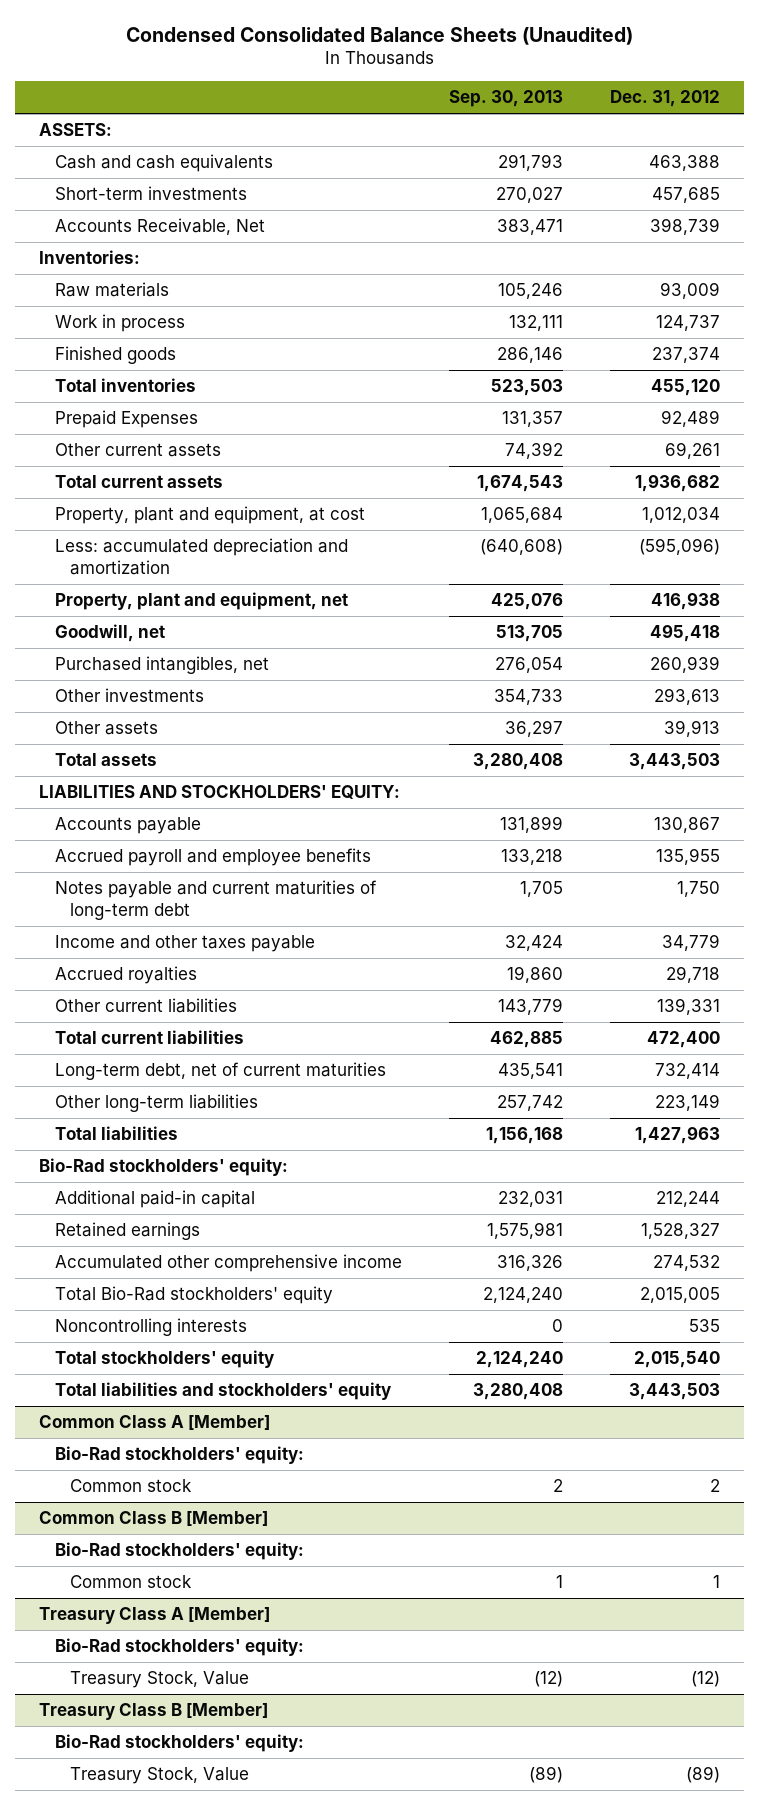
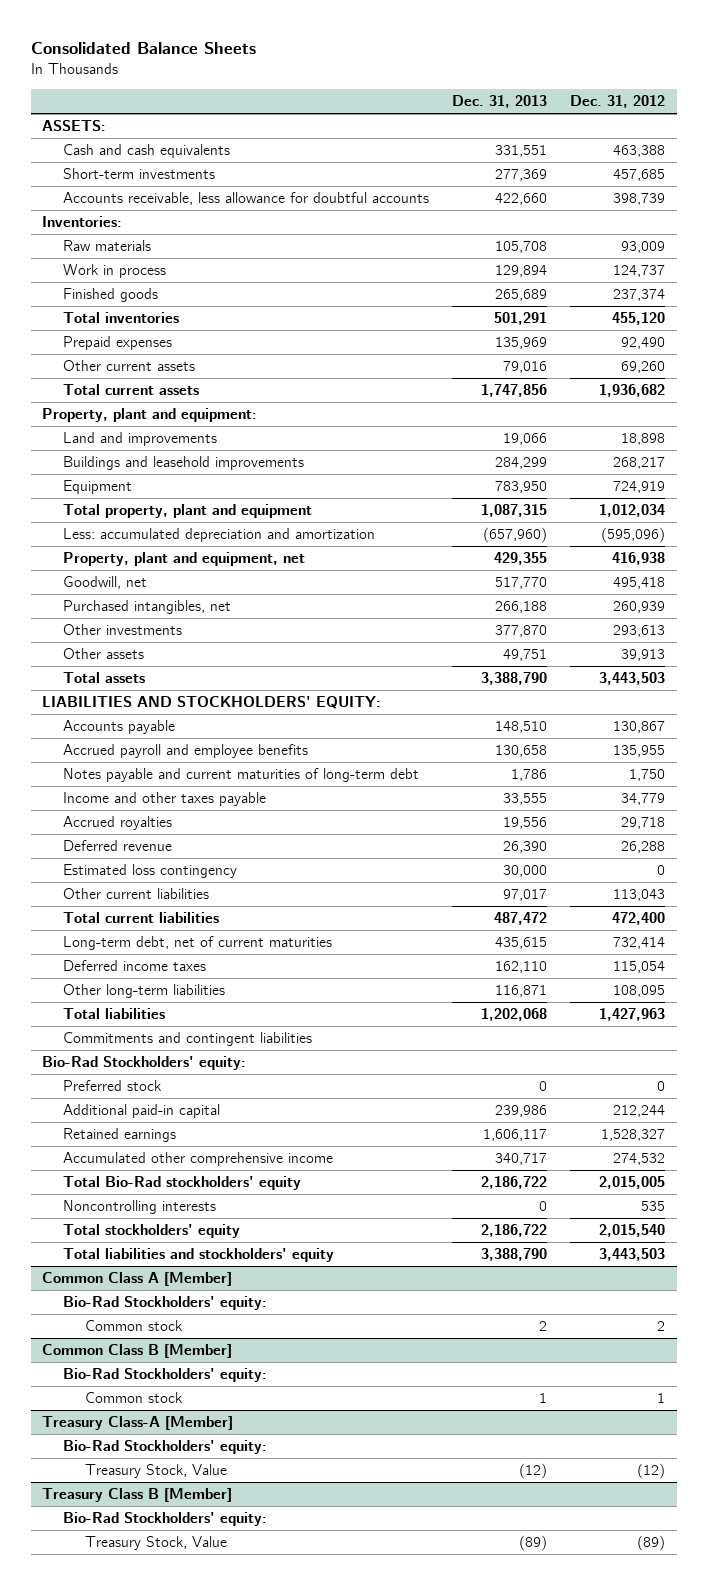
[125,26,633,45] Condensed Consolidated Balance Sheets (Unaudited) -> [30,41,256,54] Consolidated Balance Sheets
[449,90,564,108] Sep. 30, 2013 -> none
none -> [452,95,548,109] Dec. 31, 2013
[54,218,265,236] Accounts Receivable, Net -> [63,192,430,206] Accounts receivable, less allowance for doubtful accounts
[54,410,198,429] Prepaid Expenses -> [63,336,173,351] Prepaid expenses
[661,410,721,428] 92,489 -> [621,337,666,350] 92,490
[665,442,721,460] 69,261 -> [621,361,666,374] 69,260
none -> [42,408,258,423] Property, plant and equipment:
none -> [63,432,218,447] Land and improvements
none -> [63,456,305,471] Buildings and leasehold improvements
none -> [63,480,133,495] Equipment
[54,506,365,525] Property, plant and equipment, at cost -> [63,504,313,519] Total property, plant and equipment
none -> [63,840,173,852] Deferred revenue
none -> [63,864,238,879] Estimated loss contingency
[657,998,721,1016] 139,331 -> [613,889,666,902] 113,043
none -> [63,960,207,972] Deferred income taxes
[655,1094,721,1112] 223,149 -> [613,985,666,998] 108,095
none -> [63,1032,313,1047] Commitments and contingent liabilities
[39,1158,289,1177] Bio-Rad stockholders' equity: -> [42,1056,247,1071] Bio-Rad Stockholders' equity:
none -> [63,1080,163,1092] Preferred stock
[54,1446,304,1465] Bio-Rad stockholders' equity: -> [63,1296,268,1311] Bio-Rad Stockholders' equity:
[54,1542,304,1561] Bio-Rad stockholders' equity: -> [63,1368,268,1383] Bio-Rad Stockholders' equity:
[39,1607,271,1625] Treasury Class A [Member] -> [42,1416,234,1431] Treasury Class-A [Member]
[54,1638,304,1657] Bio-Rad stockholders' equity: -> [63,1440,268,1455] Bio-Rad Stockholders' equity:
[54,1734,304,1753] Bio-Rad stockholders' equity: -> [63,1512,268,1527] Bio-Rad Stockholders' equity:

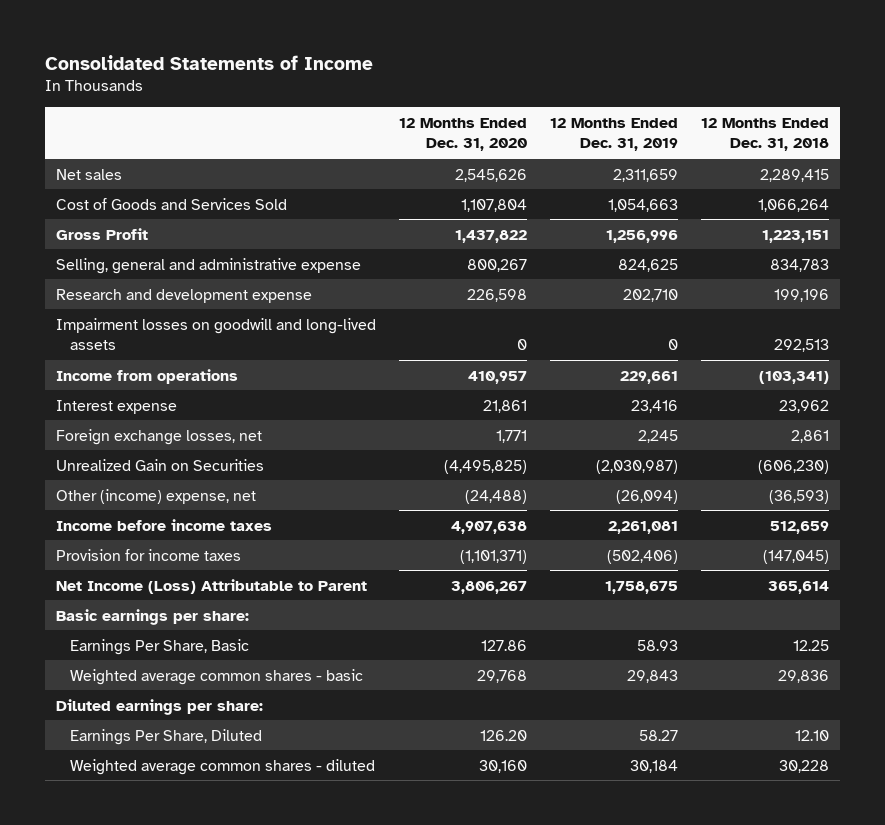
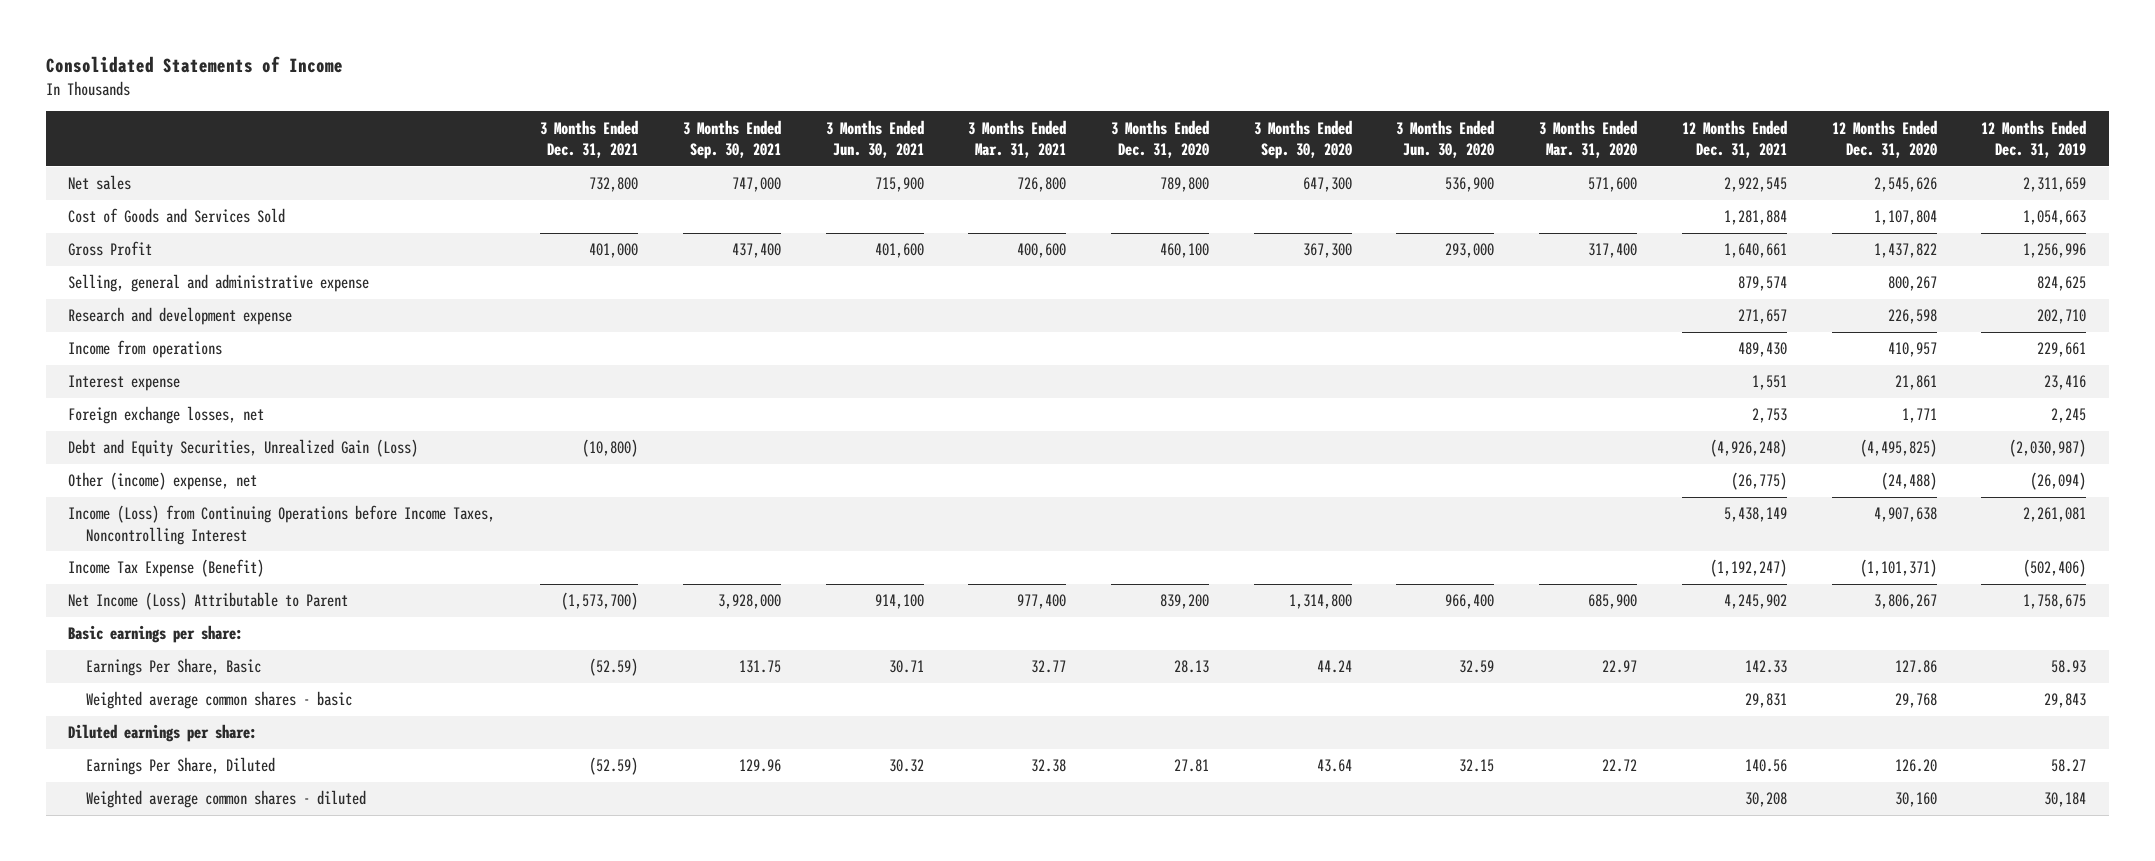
[700,118,829,152] 12 Months Ended Dec. 31, 2018 -> none
none -> [540,119,639,159] 3 Months Ended Dec. 31, 2021
none -> [682,119,781,160] 3 Months Ended Sep. 30, 2021
none -> [825,119,924,159] 3 Months Ended Jun. 30, 2021
none -> [968,119,1067,159] 3 Months Ended Mar. 31, 2021
none -> [1111,119,1210,159] 3 Months Ended Dec. 31, 2020
none -> [1253,119,1352,160] 3 Months Ended Sep. 30, 2020
none -> [1396,119,1495,159] 3 Months Ended Jun. 30, 2020
none -> [1539,119,1638,159] 3 Months Ended Mar. 31, 2020
none -> [1681,119,1787,159] 12 Months Ended Dec. 31, 2021
[56,317,377,350] Impairment losses on goodwill and long-lived assets -> none
[56,458,265,471] Unrealized Gain on Securities -> [68,439,419,458] Debt and Equity Securities, Unrealized Gain (Loss)
[56,518,273,531] Income before income taxes -> [68,505,496,545] Income (Loss) from Continuing Operations before Income Taxes, Noncontrolling Interest
[56,548,242,561] Provision for income taxes -> [68,559,265,578] Income Tax Expense (Benefit)

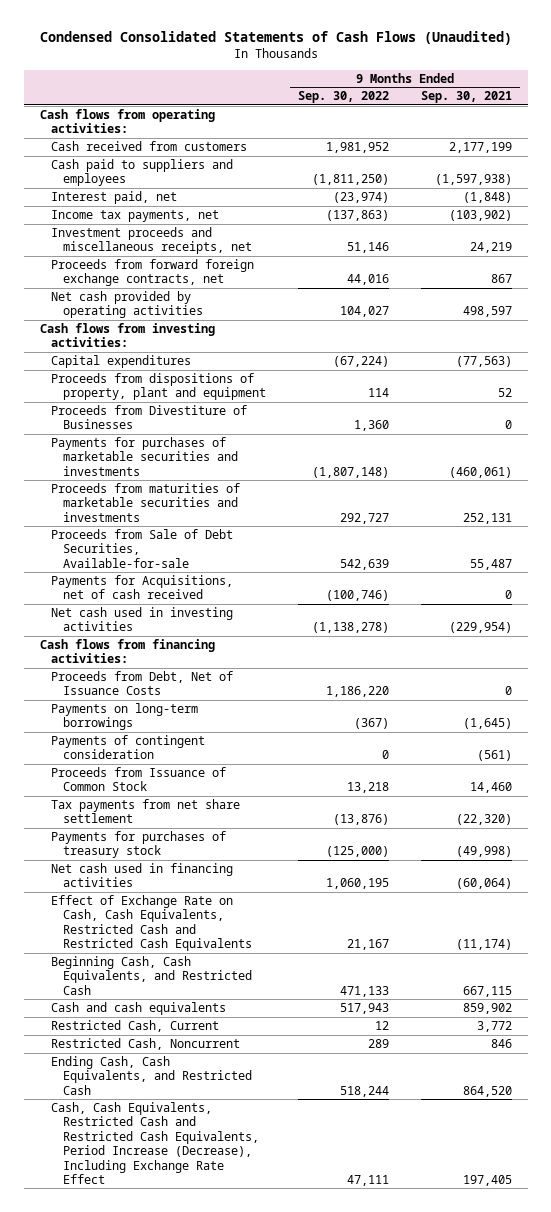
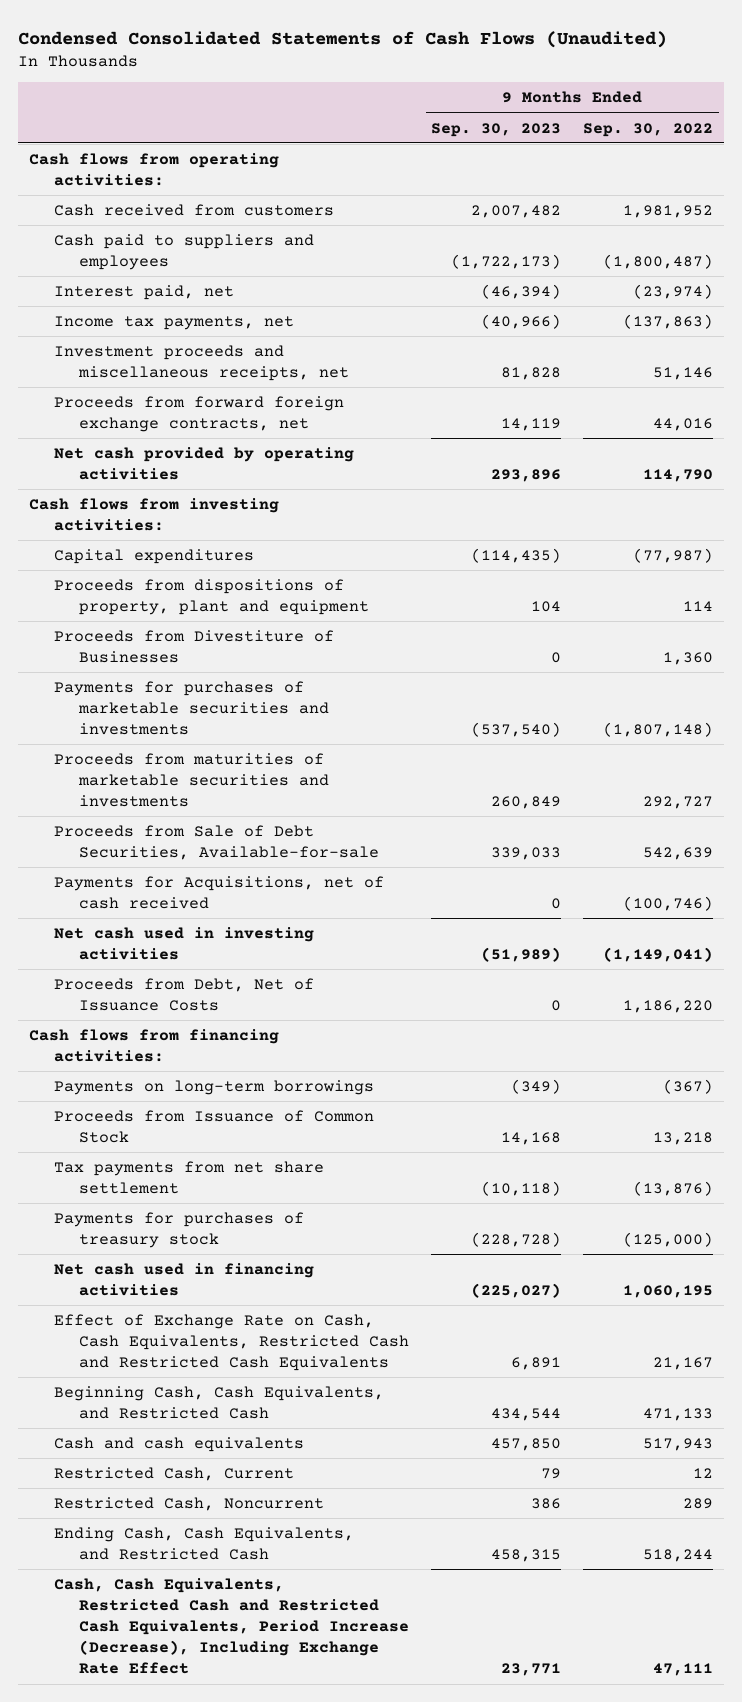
[420,91,512,104] Sep. 30, 2021 -> none
none -> [431,122,562,137] Sep. 30, 2023
[311,174,389,186] (1,811,250) -> [603,253,714,269] (1,800,487)
[339,306,389,318] 104,027 -> [643,468,714,482] 114,790
[332,356,389,368] (67,224) -> [633,547,714,563] (77,987)
[311,622,389,634] (1,138,278) -> [603,946,714,962] (1,149,041)
[39,639,215,664] Cash flows from financing activities: -> [29,1028,280,1062] Cash flows from financing activities:
[51,735,206,760] Payments of contingent consideration -> none

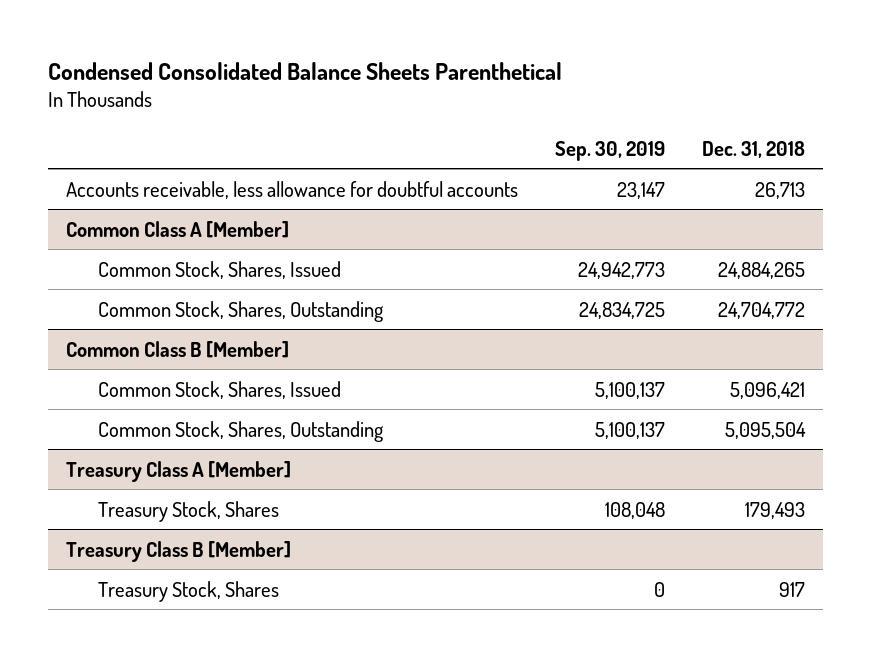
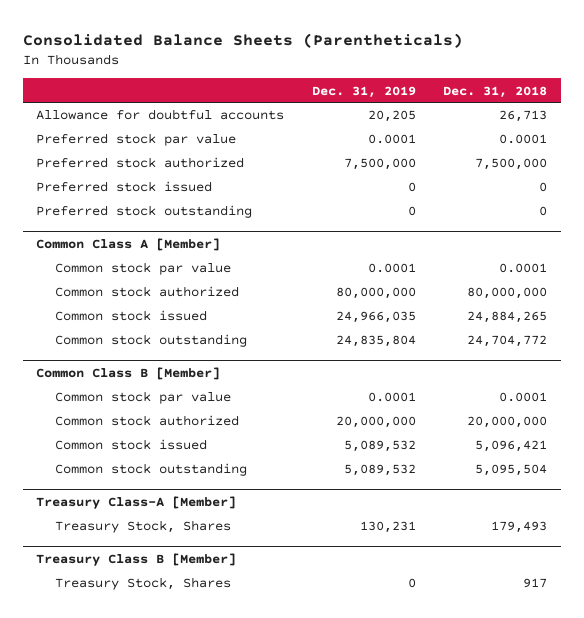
[47,61,562,80] Condensed Consolidated Balance Sheets Parenthetical -> [22,32,463,48] Consolidated Balance Sheets (Parentheticals)
[555,140,666,161] Sep. 30, 2019 -> none
none -> [311,85,416,98] Dec. 31, 2019
[66,180,519,199] Accounts receivable, less allowance for doubtful accounts -> [36,109,285,121] Allowance for doubtful accounts
none -> [36,133,237,147] Preferred stock par value
none -> [36,157,245,169] Preferred stock authorized
none -> [36,181,213,193] Preferred stock issued
none -> [36,205,253,219] Preferred stock outstanding
none -> [55,262,232,276] Common stock par value
none -> [55,286,240,298] Common stock authorized
[98,260,342,279] Common Stock, Shares, Issued -> [55,310,208,322] Common stock issued
[98,300,385,322] Common Stock, Shares, Outstanding -> [55,334,248,348] Common stock outstanding
none -> [55,391,232,405] Common stock par value
none -> [55,415,240,427] Common stock authorized
[98,380,342,399] Common Stock, Shares, Issued -> [55,439,208,451] Common stock issued
[98,420,385,442] Common Stock, Shares, Outstanding -> [55,463,248,477] Common stock outstanding
[66,460,292,482] Treasury Class A [Member] -> [36,496,237,510] Treasury Class-A [Member]

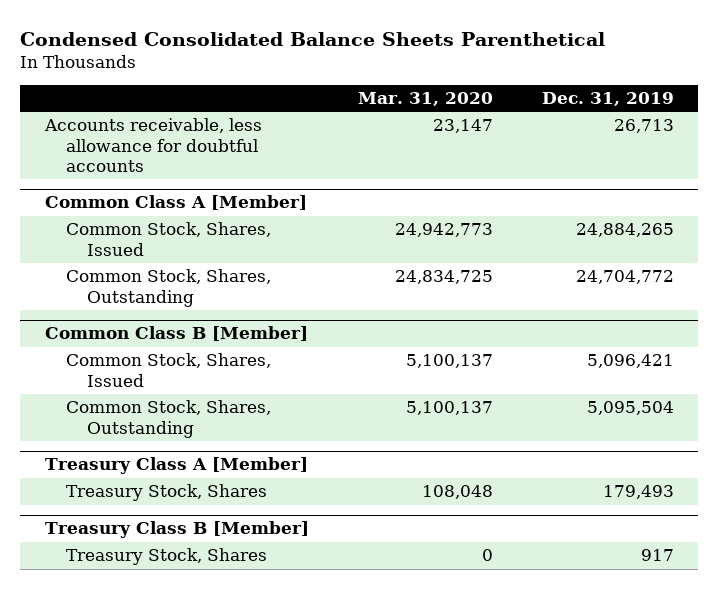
[22,32,463,48] Consolidated Balance Sheets (Parentheticals) -> [20,31,606,46] Condensed Consolidated Balance Sheets Parenthetical
[443,85,548,98] Dec. 31, 2018 -> none
none -> [357,92,493,107] Mar. 31, 2020
[36,133,237,147] Preferred stock par value -> none
[36,157,245,169] Preferred stock authorized -> none
[36,181,213,193] Preferred stock issued -> none
[36,205,253,219] Preferred stock outstanding -> none
[36,109,285,121] Allowance for doubtful accounts -> [43,118,262,172] Accounts receivable, less allowance for doubtful accounts
[367,110,416,123] 20,205 -> [613,119,674,134] 26,713
[55,262,232,276] Common stock par value -> none
[55,286,240,298] Common stock authorized -> none
[55,310,208,322] Common stock issued -> [66,222,272,256] Common Stock, Shares, Issued
[335,311,416,324] 24,966,035 -> [575,223,674,238] 24,884,265
[55,334,248,348] Common stock outstanding -> [66,269,272,307] Common Stock, Shares, Outstanding
[335,335,416,348] 24,835,804 -> [575,270,674,285] 24,704,772
[55,391,232,405] Common stock par value -> none
[55,415,240,427] Common stock authorized -> none
[55,439,208,451] Common stock issued -> [66,353,272,387] Common Stock, Shares, Issued
[343,440,416,453] 5,089,532 -> [586,354,674,369] 5,096,421
[55,463,248,477] Common stock outstanding -> [66,400,272,438] Common Stock, Shares, Outstanding
[343,464,416,477] 5,089,532 -> [586,401,674,416] 5,095,504
[36,496,237,510] Treasury Class-A [Member] -> [44,457,308,475] Treasury Class A [Member]
[359,521,416,534] 130,231 -> [602,485,674,500] 179,493
[407,578,416,589] 0 -> [640,549,674,562] 917

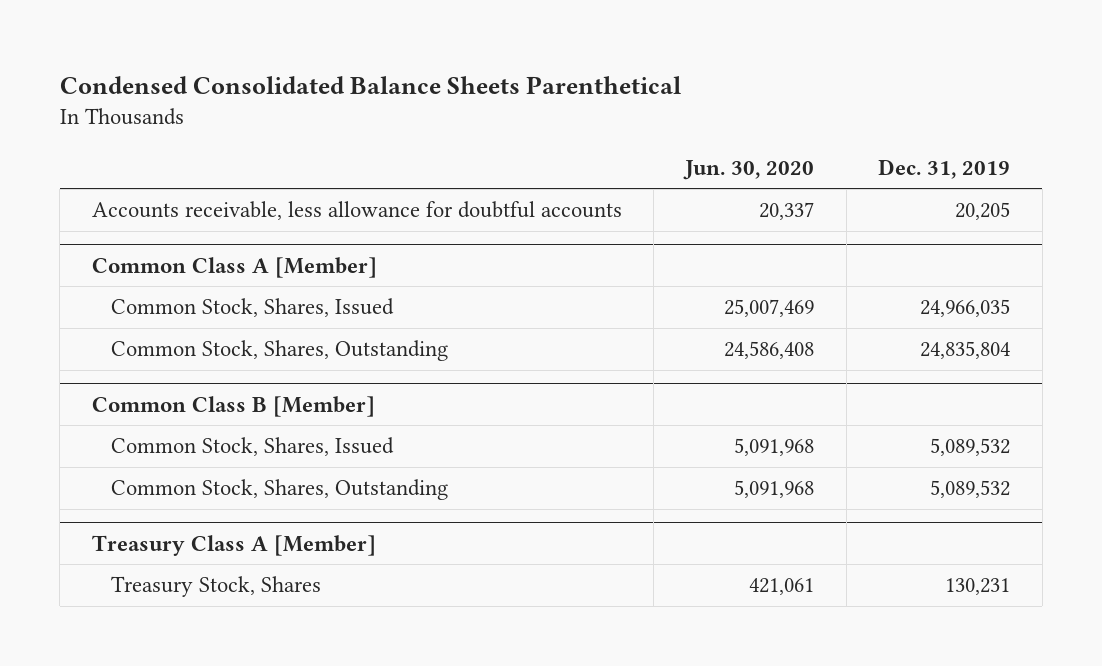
[357,92,493,107] Mar. 31, 2020 -> none
none -> [683,159,815,180] Jun. 30, 2020
[613,119,674,134] 26,713 -> [955,202,1011,221] 20,205
[575,223,674,238] 24,884,265 -> [920,299,1011,318] 24,966,035
[575,270,674,285] 24,704,772 -> [920,341,1011,360] 24,835,804
[586,354,674,369] 5,096,421 -> [930,438,1011,457] 5,089,532
[586,401,674,416] 5,095,504 -> [930,480,1011,499] 5,089,532
[44,521,309,539] Treasury Class B [Member] -> none
[66,548,268,566] Treasury Stock, Shares -> none
[602,485,674,500] 179,493 -> [945,578,1011,596] 130,231

